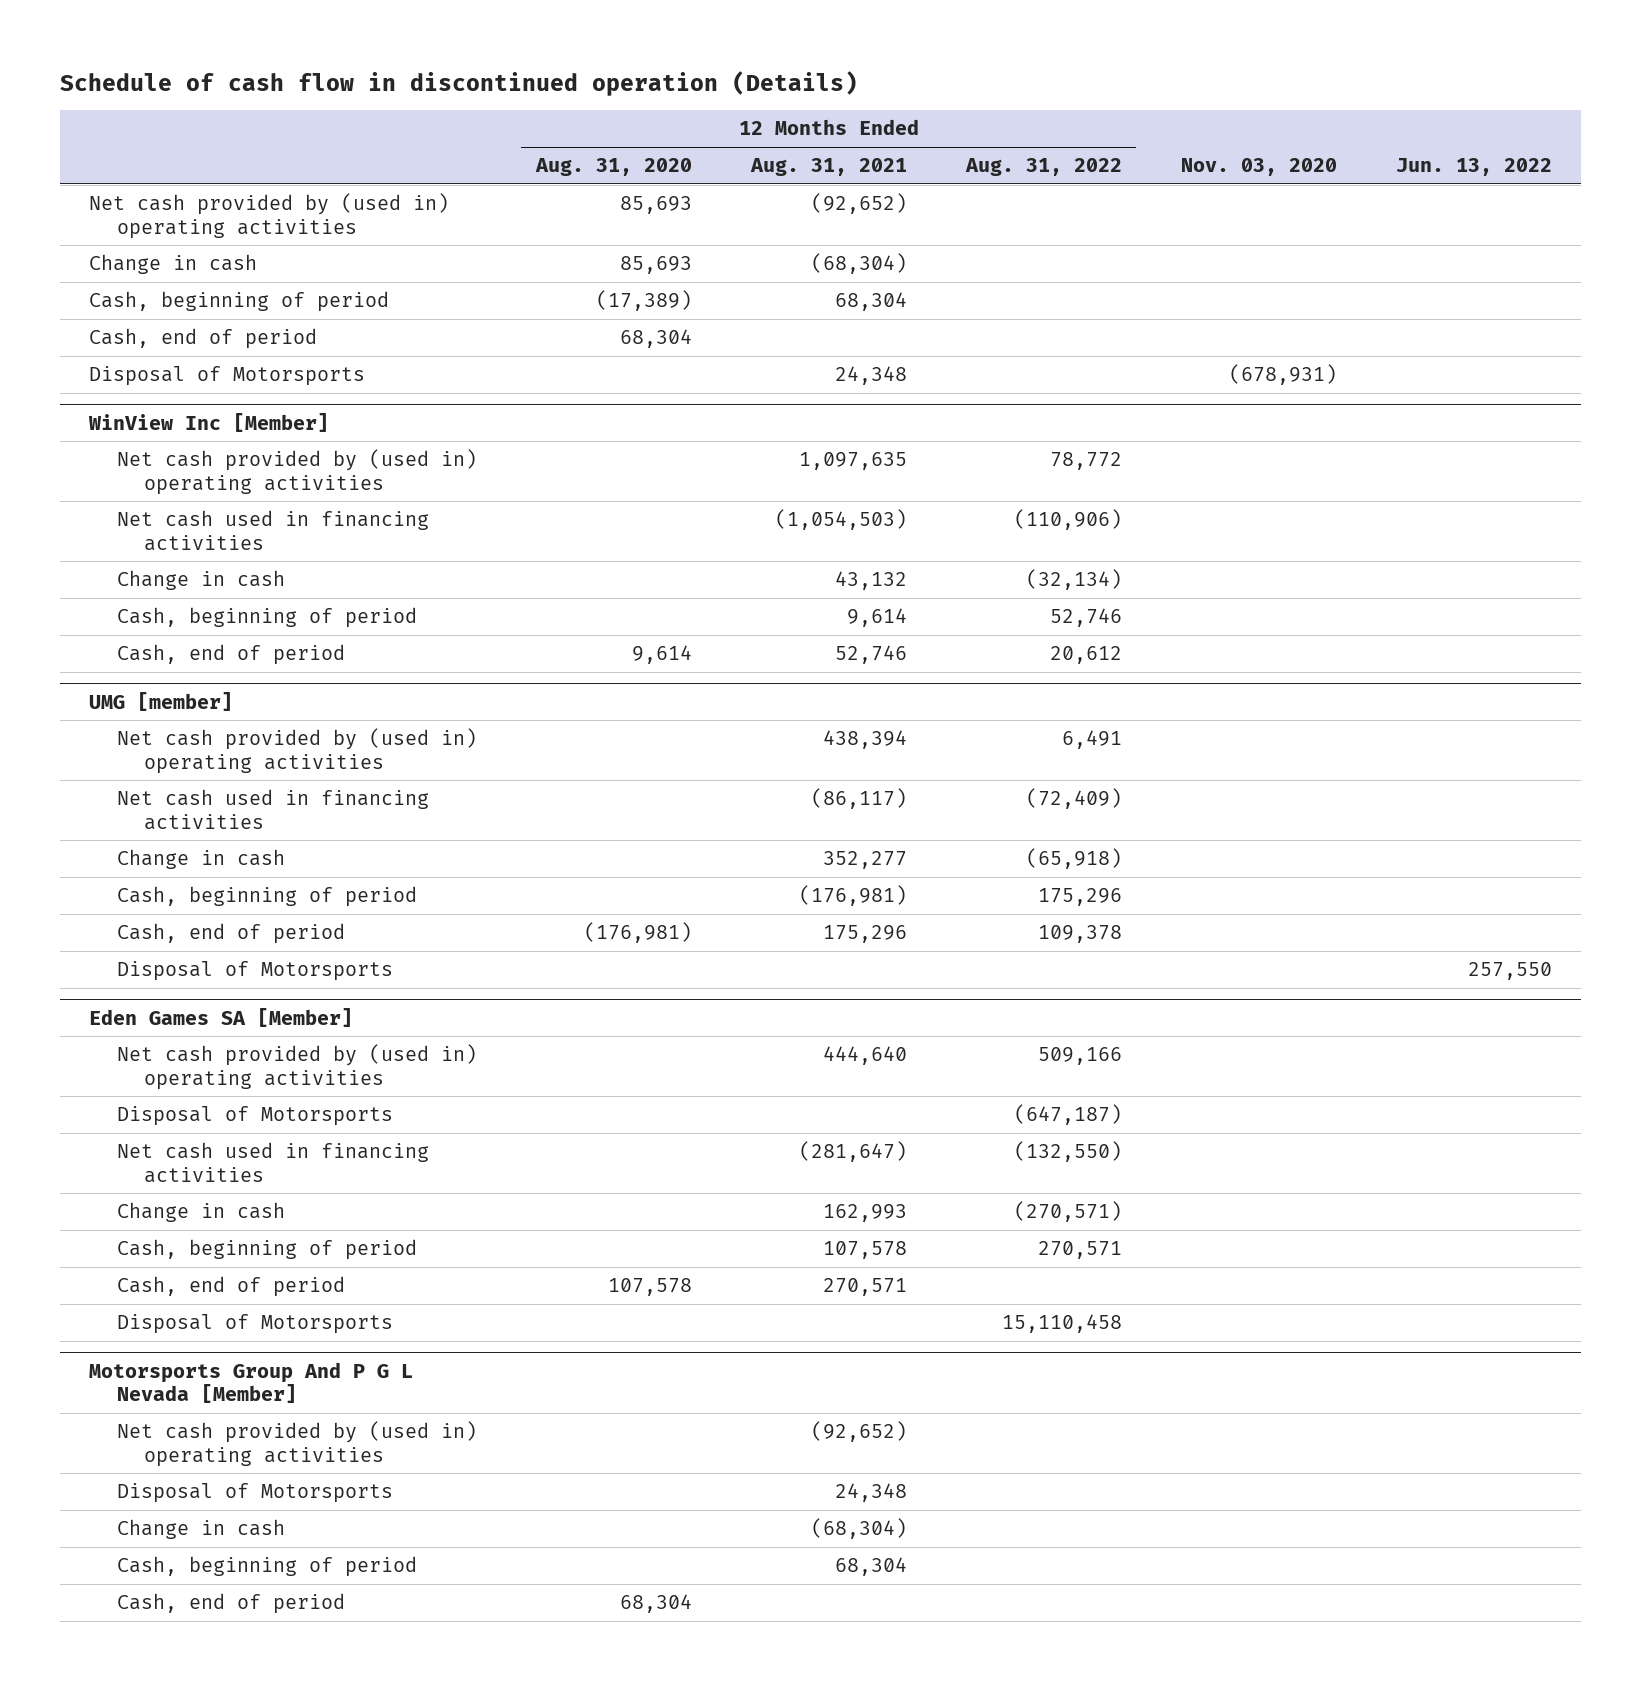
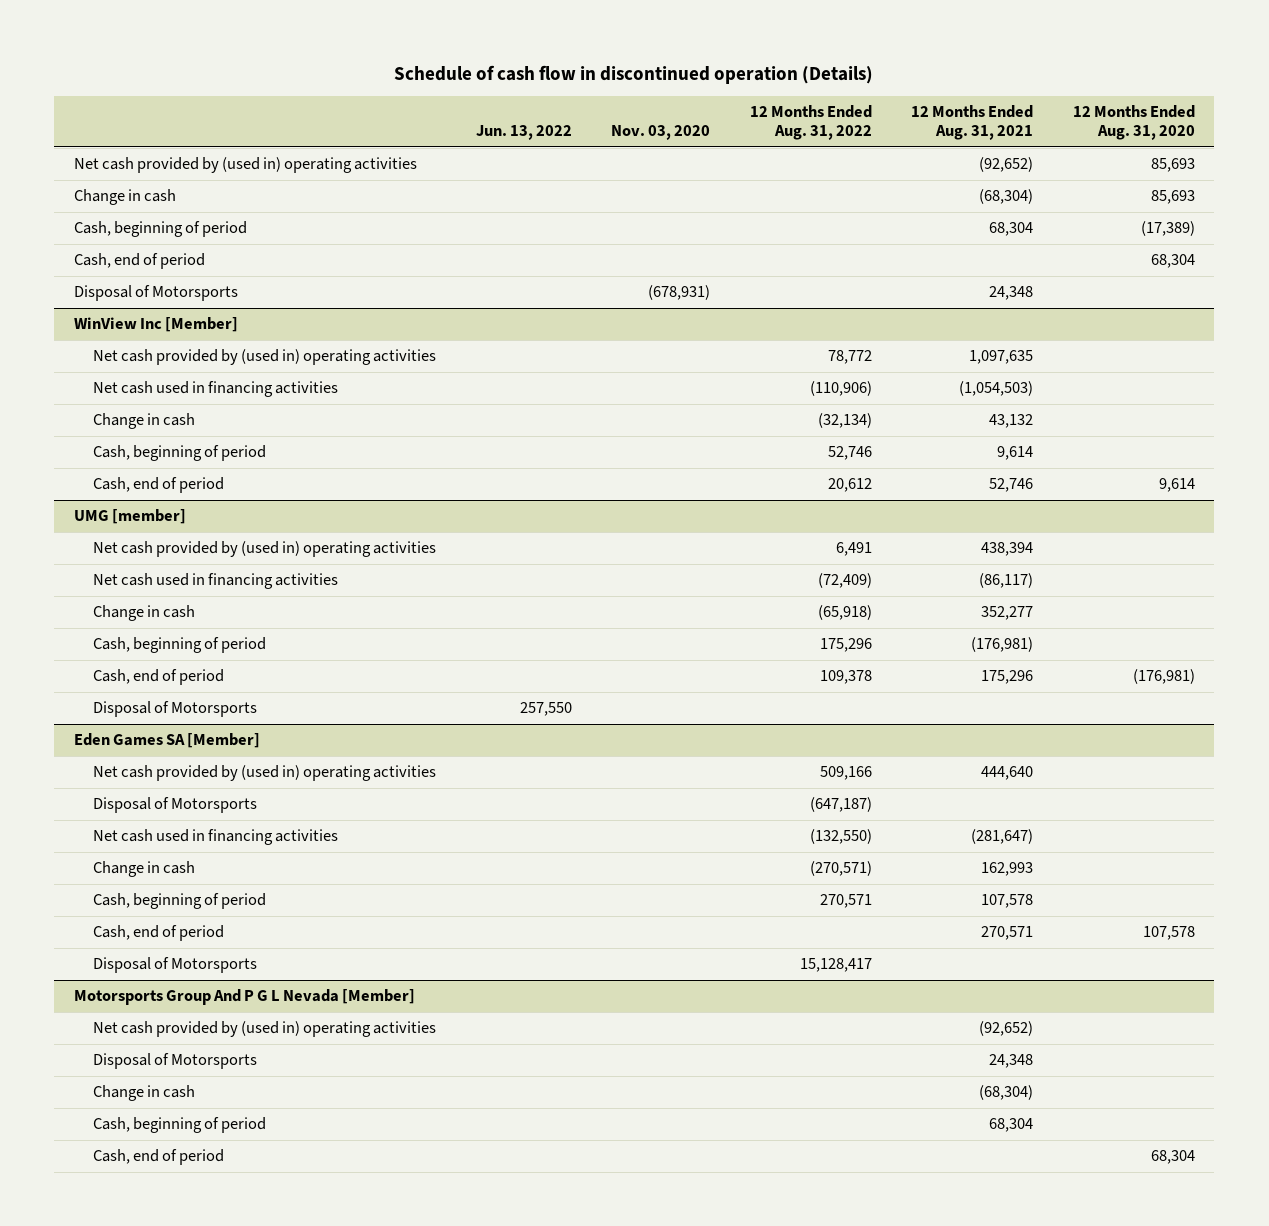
[1001,1314,1122,1334] 15,110,458 -> [799,958,872,973] 15,128,417

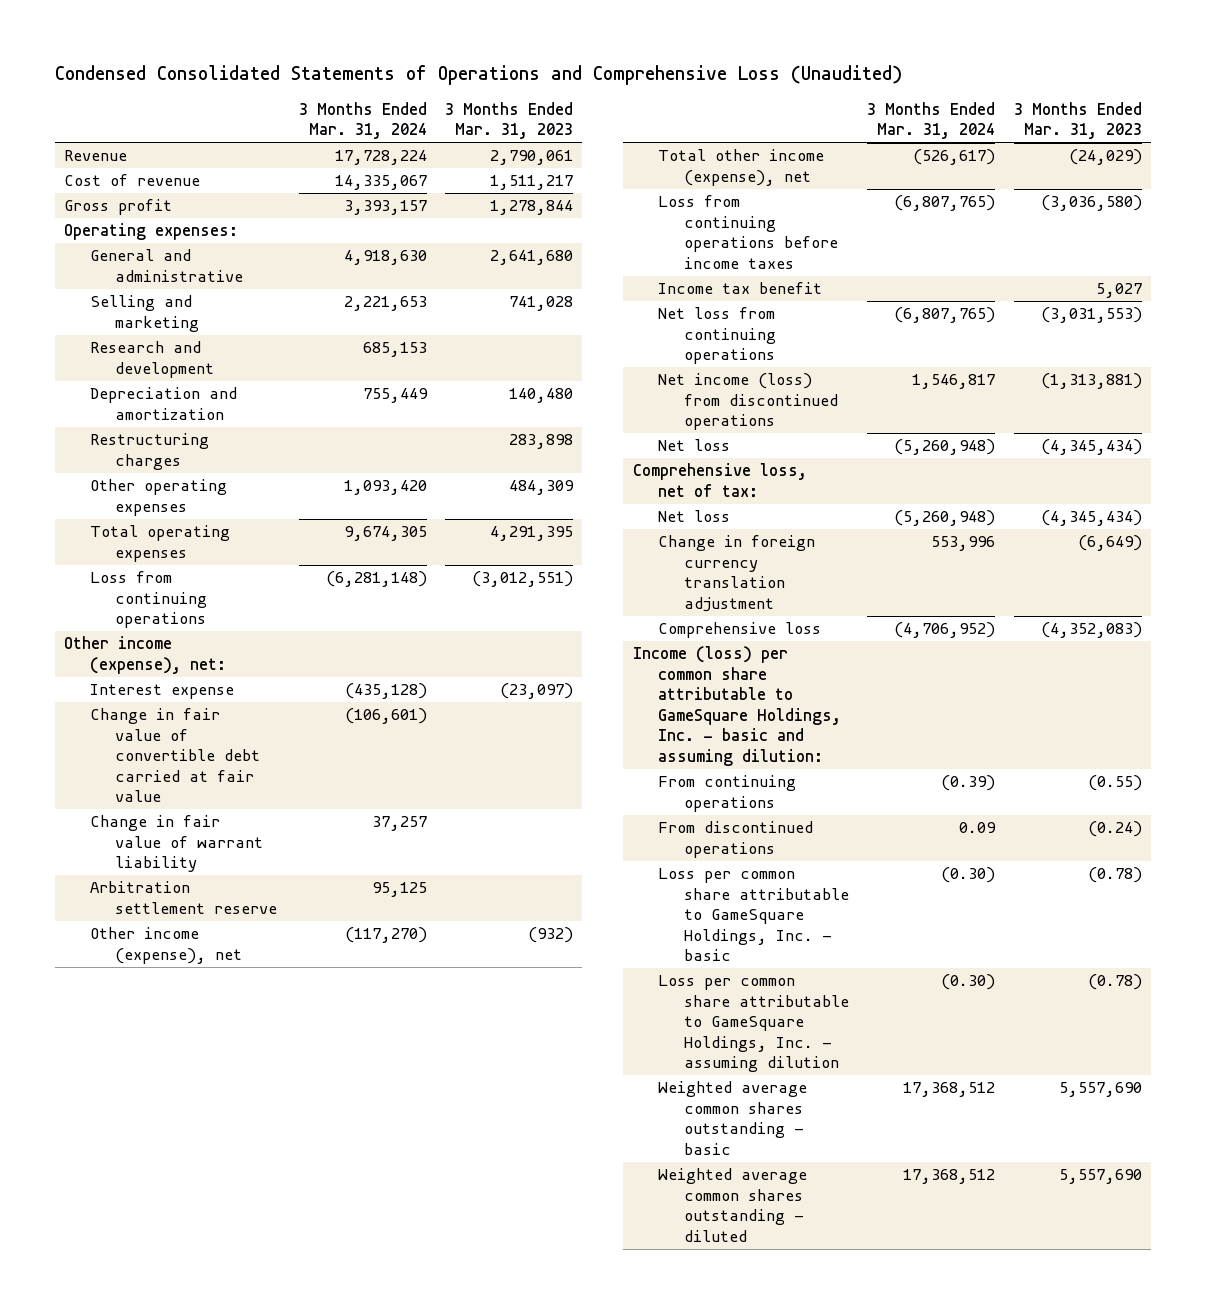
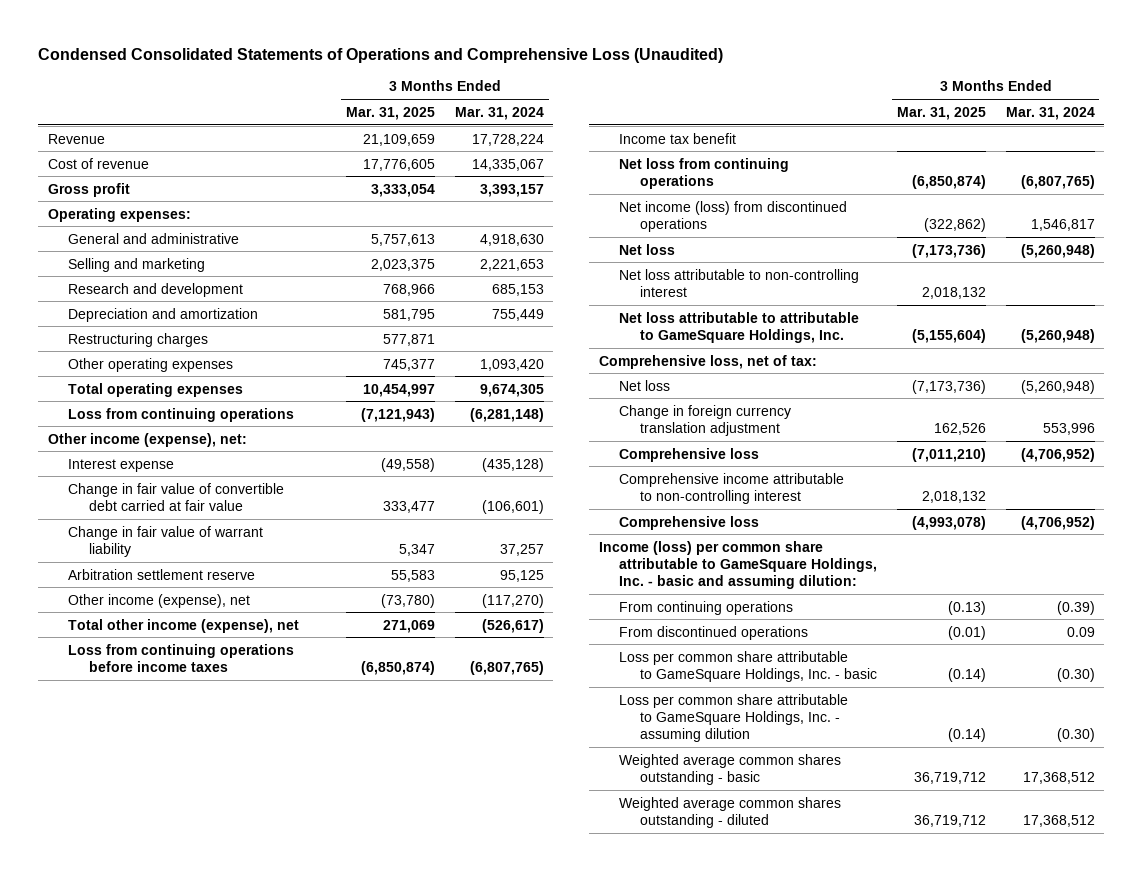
[445,101,574,140] 3 Months Ended Mar. 31, 2023 -> none
none -> [346,106,436,120] Mar. 31, 2025
none -> [619,268,860,297] Net loss attributable to non-controlling interest
none -> [619,311,860,343] Net loss attributable to attributable to GameSquare Holdings, Inc.
none -> [619,472,845,504] Comprehensive income attributable to non-controlling interest
none -> [619,515,760,530] Comprehensive loss

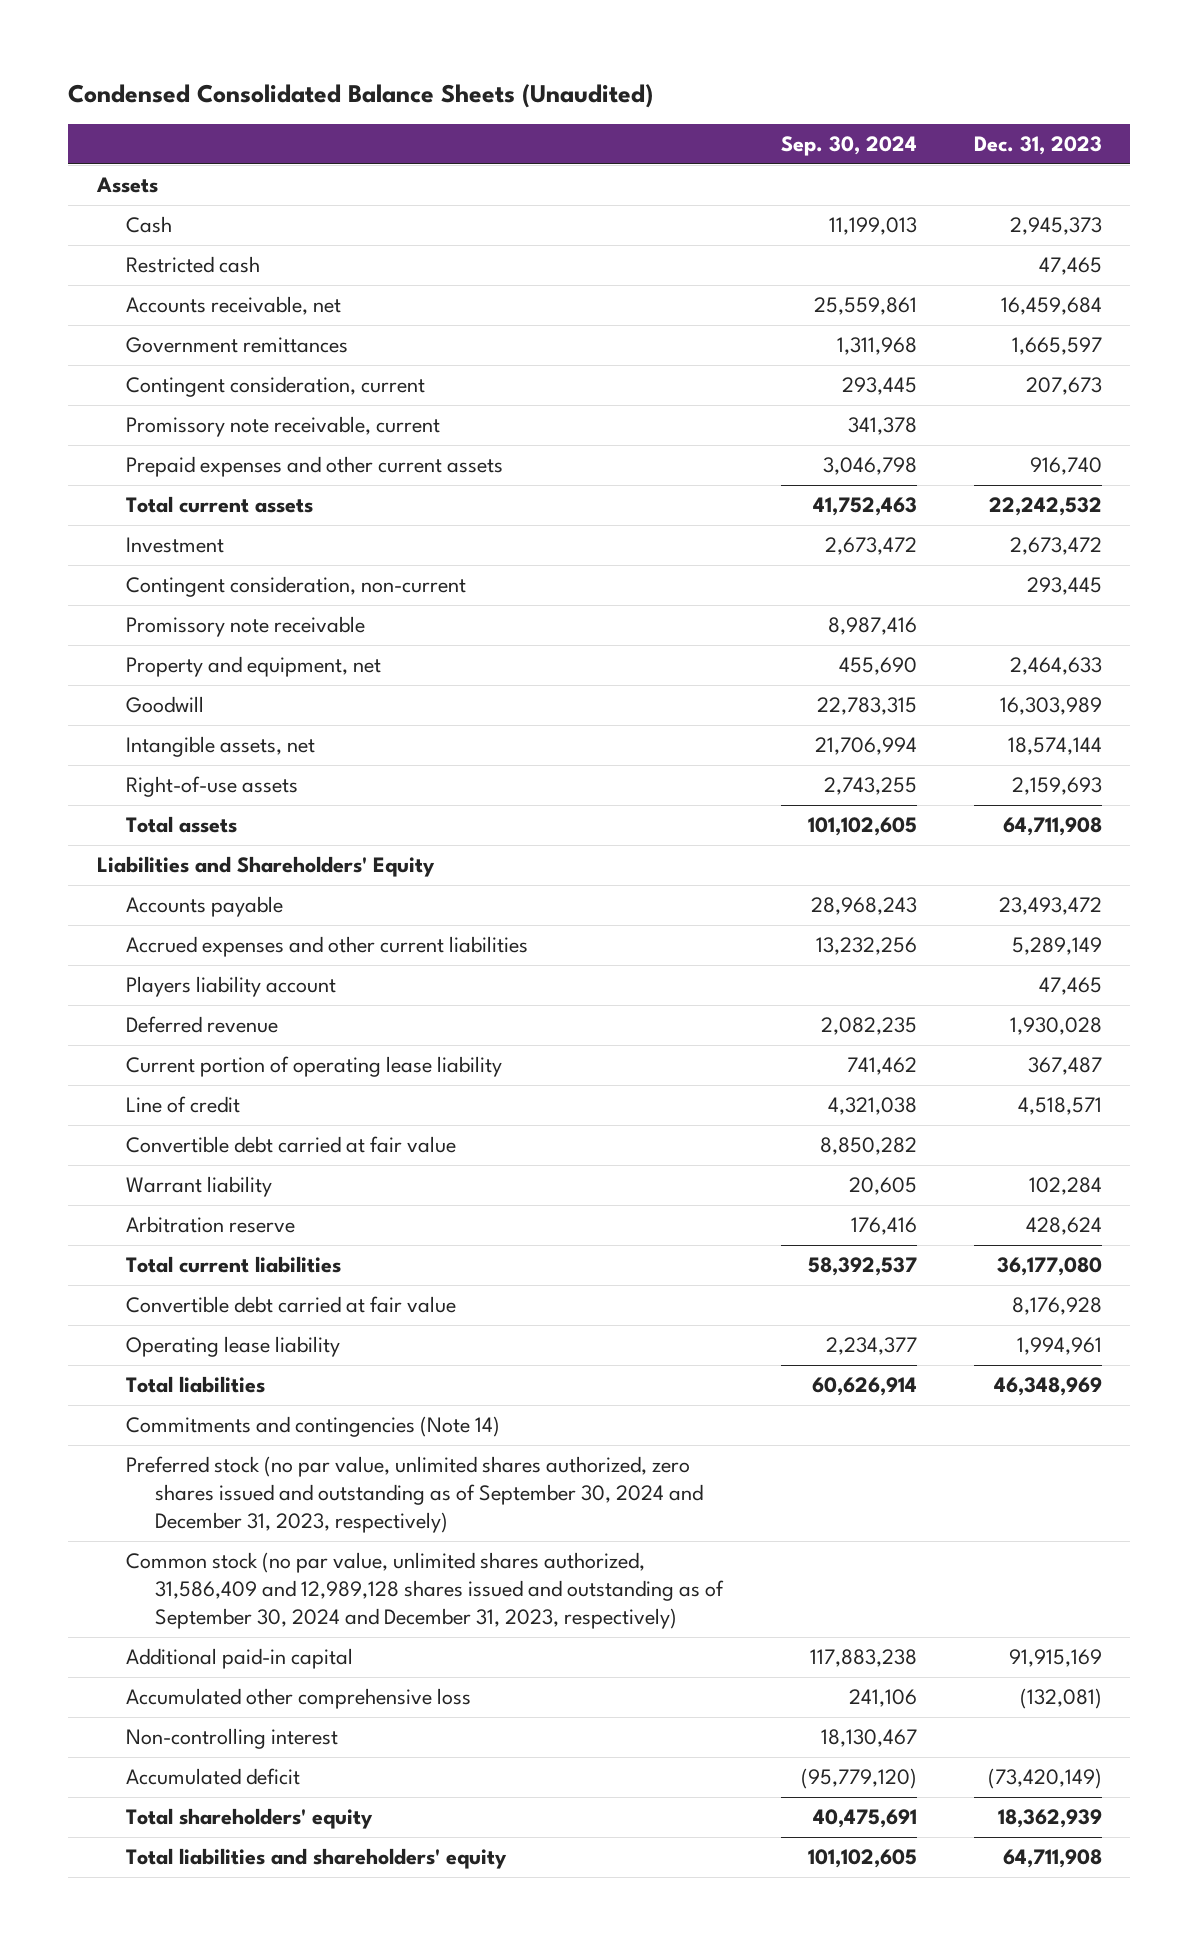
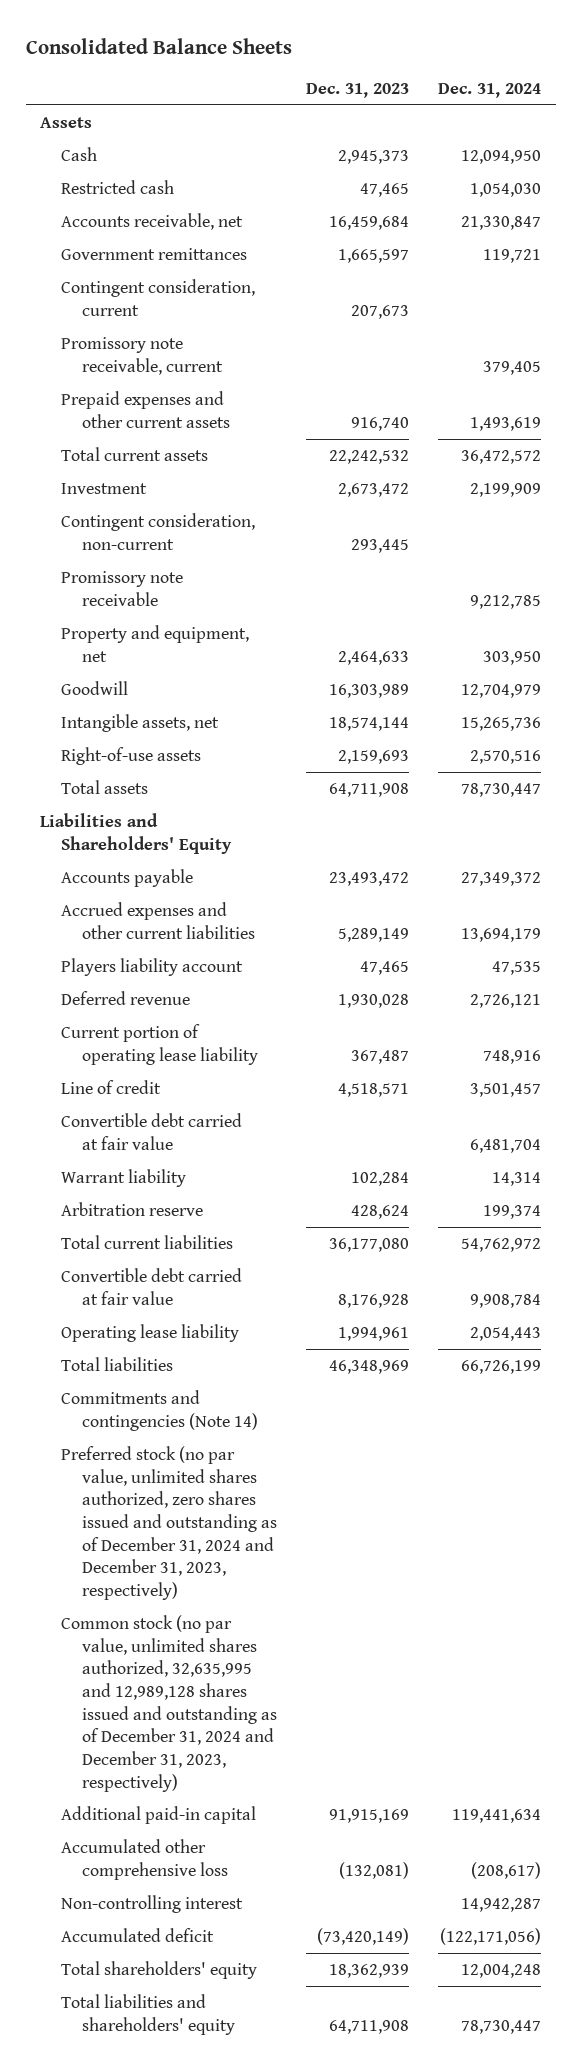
[67,84,653,109] Condensed Consolidated Balance Sheets (Unaudited) -> [25,37,292,54] Consolidated Balance Sheets
[780,136,917,157] Sep. 30, 2024 -> none
none -> [438,83,542,99] Dec. 31, 2024
[125,1456,704,1534] Preferred stock (no par value, unlimited shares authorized, zero shares issued and outstanding as of September 30, 2024 and December 31, 2023, respectively) -> [61,1446,278,1600] Preferred stock (no par value, unlimited shares authorized, zero shares issued and outstanding as of December 31, 2024 and December 31, 2023, respectively)
[125,1552,725,1630] Common stock (no par value, unlimited shares authorized, 31,586,409 and 12,989,128 shares issued and outstanding as of September 30, 2024 and December 31, 2023, respectively) -> [61,1615,278,1792] Common stock (no par value, unlimited shares authorized, 32,635,995 and 12,989,128 shares issued and outstanding as of December 31, 2024 and December 31, 2023, respectively)

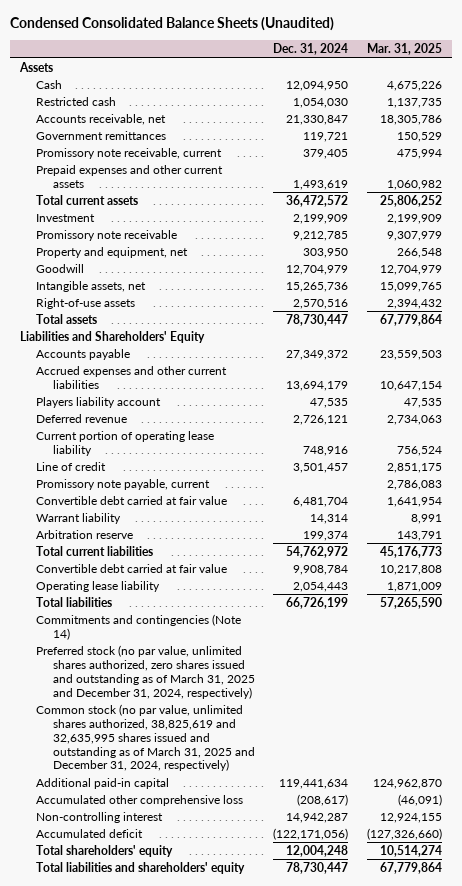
[25,37,292,54] Consolidated Balance Sheets -> [10,17,335,32] Condensed Consolidated Balance Sheets (Unaudited)
[306,83,410,99] Dec. 31, 2023 -> none
none -> [367,43,443,56] Mar. 31, 2025
[61,279,256,316] Contingent consideration, current -> none
[61,513,256,550] Contingent consideration, non-current -> none
none -> [36,478,211,490] Promissory note payable, current
[61,1446,278,1600] Preferred stock (no par value, unlimited shares authorized, zero shares issued and outstanding as of December 31, 2024 and December 31, 2023, respectively) -> [36,644,255,699] Preferred stock (no par value, unlimited shares authorized, zero shares issued and outstanding as of March 31, 2025 and December 31, 2024, respectively)
[61,1615,278,1792] Common stock (no par value, unlimited shares authorized, 32,635,995 and 12,989,128 shares issued and outstanding as of December 31, 2024 and December 31, 2023, respectively) -> [36,703,255,772] Common stock (no par value, unlimited shares authorized, 38,825,619 and 32,635,995 shares issued and outstanding as of March 31, 2025 and December 31, 2024, respectively)

